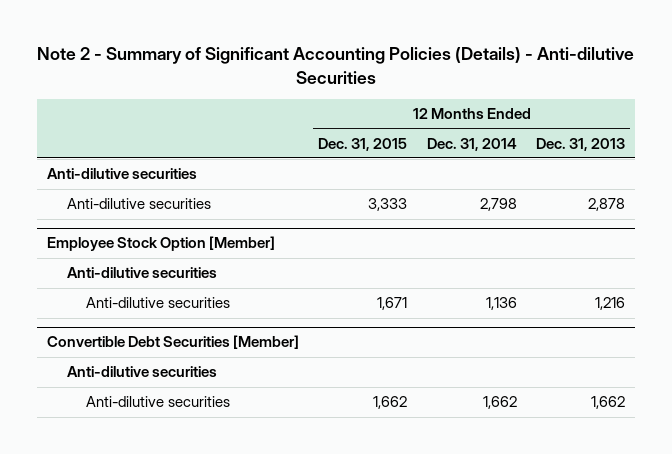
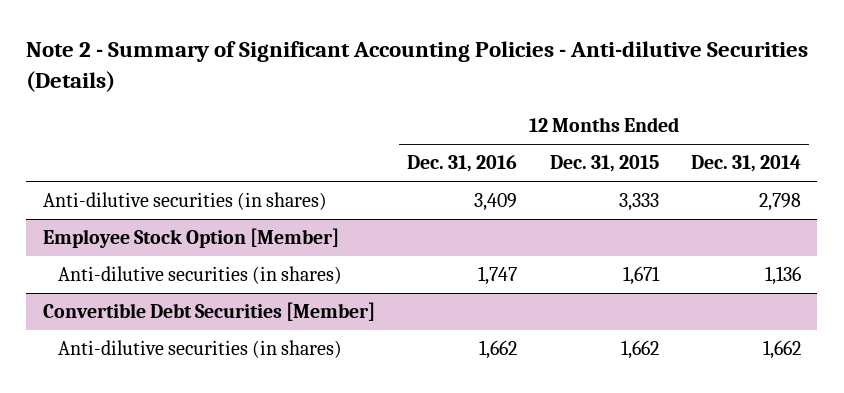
[36,47,634,84] Note 2 - Summary of Significant Accounting Policies (Details) - Anti-dilutive Securities -> [26,40,809,92] Note 2 - Summary of Significant Accounting Policies - Anti-dilutive Securities (Details)
[536,137,626,151] Dec. 31, 2013 -> none
none -> [407,155,518,173] Dec. 31, 2016
[46,168,197,180] Anti-dilutive securities -> none
[66,198,211,210] Anti-dilutive securities -> [42,192,327,211] Anti-dilutive securities (in shares)
[66,267,217,279] Anti-dilutive securities -> none
[86,297,231,309] Anti-dilutive securities -> [57,266,342,285] Anti-dilutive securities (in shares)
[66,366,217,378] Anti-dilutive securities -> none
[86,396,231,408] Anti-dilutive securities -> [57,340,342,359] Anti-dilutive securities (in shares)

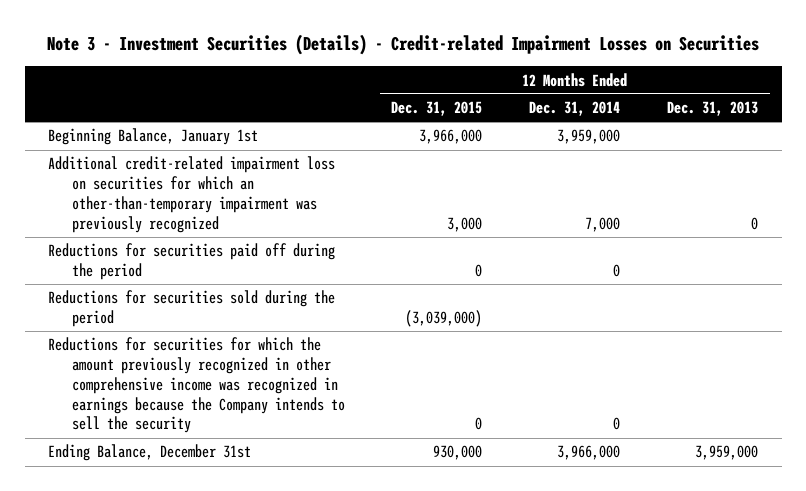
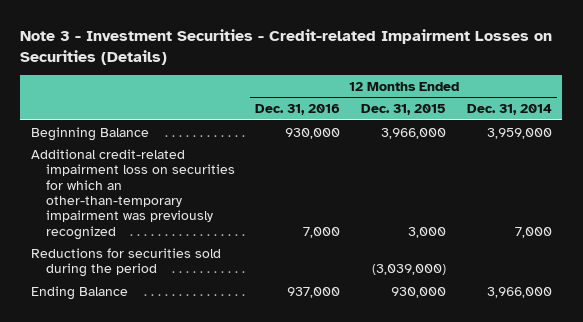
[47,33,760,55] Note 3 - Investment Securities (Details) - Credit-related Impairment Losses on Securities -> [20,29,553,65] Note 3 - Investment Securities - Credit-related Impairment Losses on Securities (Details)
[667,101,759,117] Dec. 31, 2013 -> none
none -> [255,104,341,116] Dec. 31, 2016
[48,128,259,146] Beginning Balance, January 1st -> [30,126,149,141] Beginning Balance
[48,243,336,281] Reductions for securities paid off during the period -> none
[48,337,345,434] Reductions for securities for which the amount previously recognized in other comprehensive income was recognized in earnings because the Company intends to sell the security -> none
[48,444,252,462] Ending Balance, December 31st -> [30,285,128,300] Ending Balance

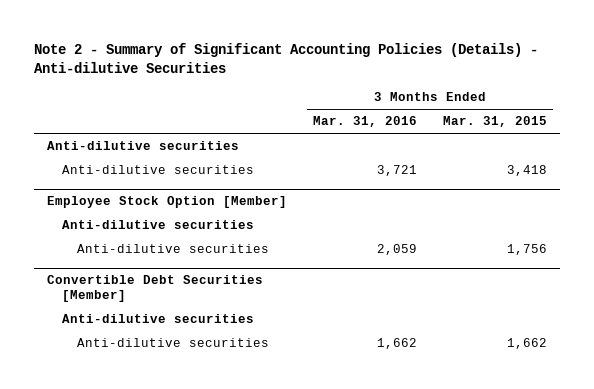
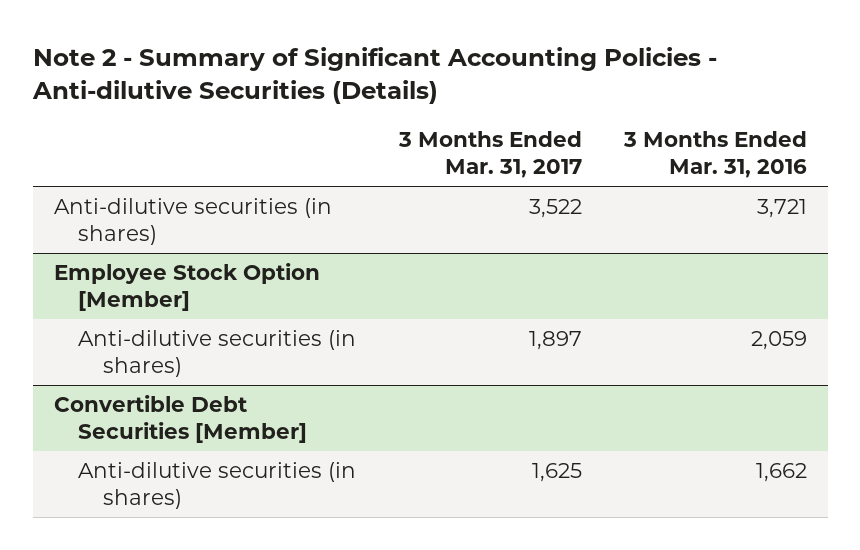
[34,42,539,73] Note 2 - Summary of Significant Accounting Policies (Details) - Anti-dilutive Securities -> [31,46,717,104] Note 2 - Summary of Significant Accounting Policies - Anti-dilutive Securities (Details)
[442,116,547,128] Mar. 31, 2015 -> none
none -> [397,131,582,179] 3 Months Ended Mar. 31, 2017
[47,141,240,151] Anti-dilutive securities -> none
[62,165,255,175] Anti-dilutive securities -> [53,197,332,245] Anti-dilutive securities (in shares)
[62,220,255,230] Anti-dilutive securities -> none
[77,244,270,254] Anti-dilutive securities -> [78,329,357,377] Anti-dilutive securities (in shares)
[62,314,255,324] Anti-dilutive securities -> none
[77,338,270,348] Anti-dilutive securities -> [78,461,357,509] Anti-dilutive securities (in shares)

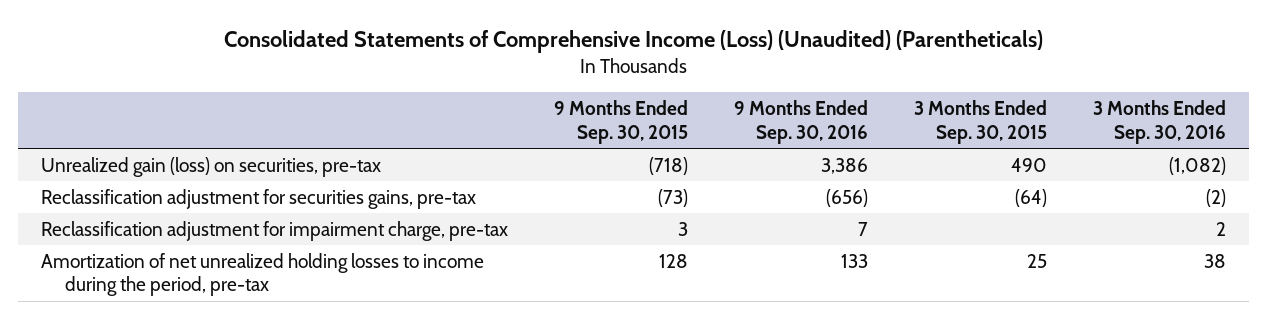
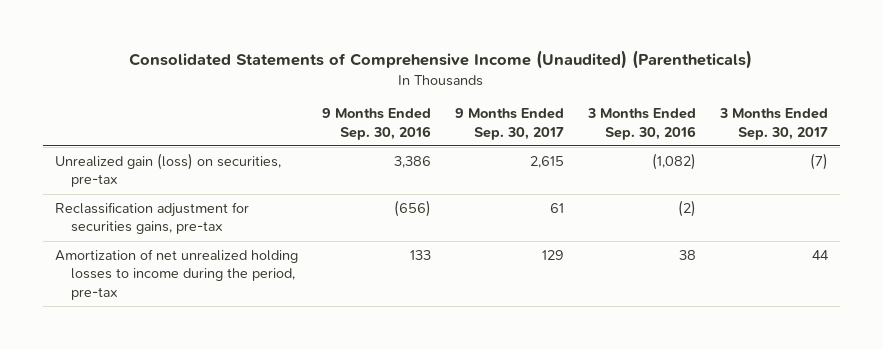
[223,30,1043,54] Consolidated Statements of Comprehensive Income (Loss) (Unaudited) (Parentheticals) -> [129,50,753,70] Consolidated Statements of Comprehensive Income (Unaudited) (Parentheticals)
[554,99,689,144] 9 Months Ended Sep. 30, 2015 -> none
[914,99,1048,144] 3 Months Ended Sep. 30, 2015 -> none
none -> [454,108,564,140] 9 Months Ended Sep. 30, 2017
none -> [718,108,828,140] 3 Months Ended Sep. 30, 2017
[40,220,508,241] Reclassification adjustment for impairment charge, pre-tax -> none

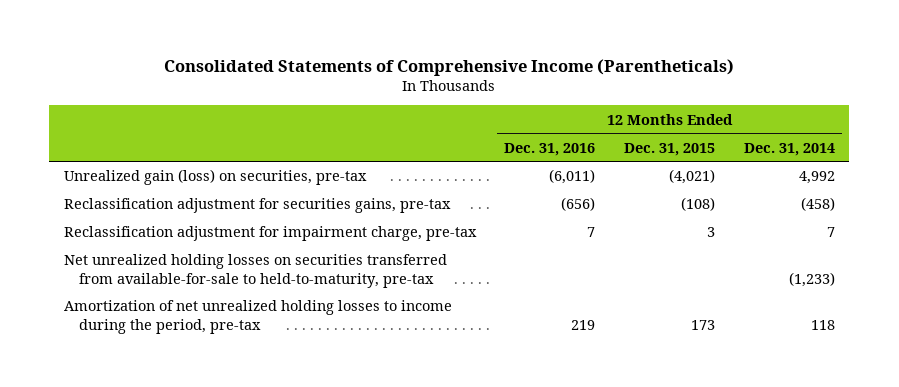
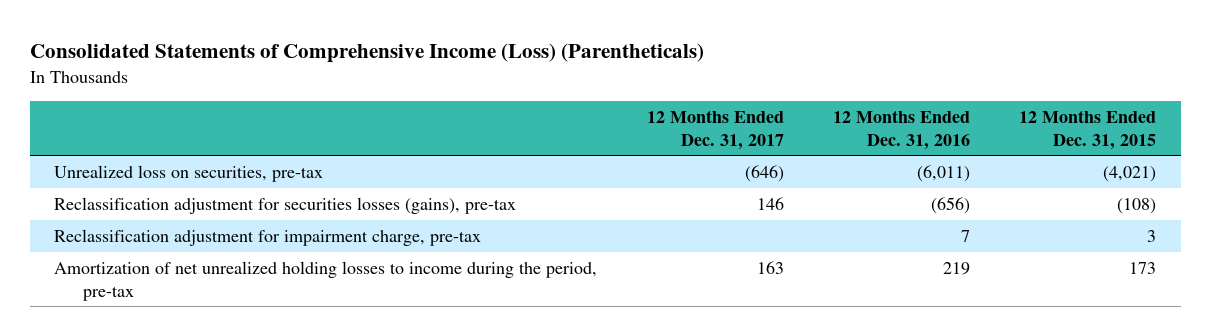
[164,58,735,76] Consolidated Statements of Comprehensive Income (Parentheticals) -> [29,43,704,64] Consolidated Statements of Comprehensive Income (Loss) (Parentheticals)
[743,142,835,156] Dec. 31, 2014 -> none
none -> [646,109,784,150] 12 Months Ended Dec. 31, 2017
[63,169,367,186] Unrealized gain (loss) on securities, pre-tax -> [54,164,324,182] Unrealized loss on securities, pre-tax
[63,198,451,214] Reclassification adjustment for securities gains, pre-tax -> [54,196,517,214] Reclassification adjustment for securities losses (gains), pre-tax
[63,254,447,288] Net unrealized holding losses on securities transferred from available-for-sale to held-to-maturity, pre-tax -> none

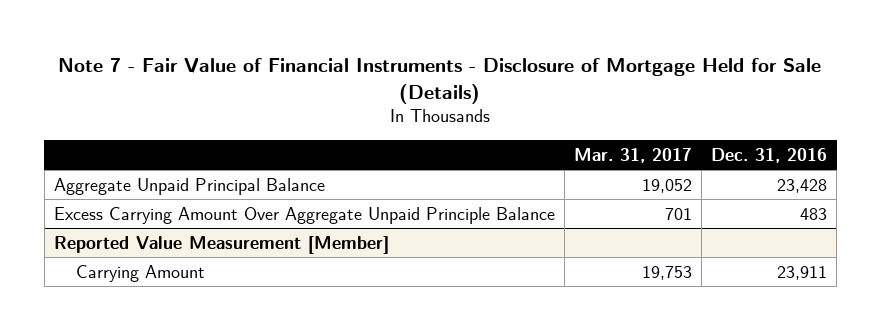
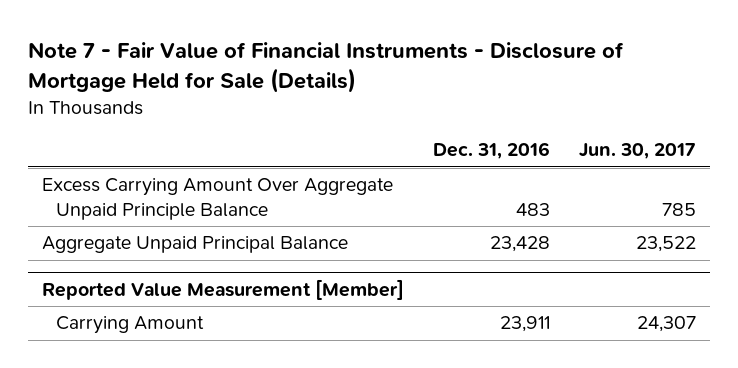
[573,147,692,163] Mar. 31, 2017 -> none
none -> [578,143,696,160] Jun. 30, 2017
[53,177,325,195] Aggregate Unpaid Principal Balance -> [42,236,349,254] Aggregate Unpaid Principal Balance

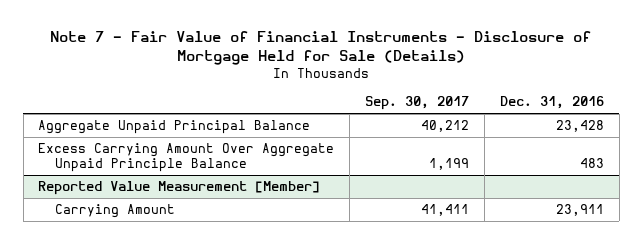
[578,143,696,160] Jun. 30, 2017 -> none
none -> [365,96,470,111] Sep. 30, 2017
[42,178,394,221] Excess Carrying Amount Over Aggregate Unpaid Principle Balance -> [38,143,335,173] Excess Carrying Amount Over Aggregate Unpaid Principle Balance

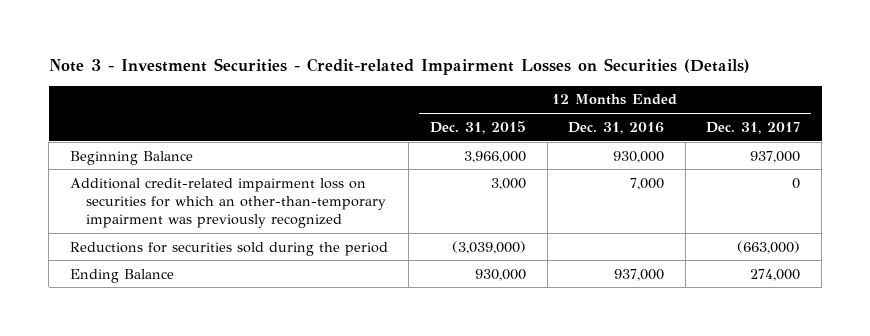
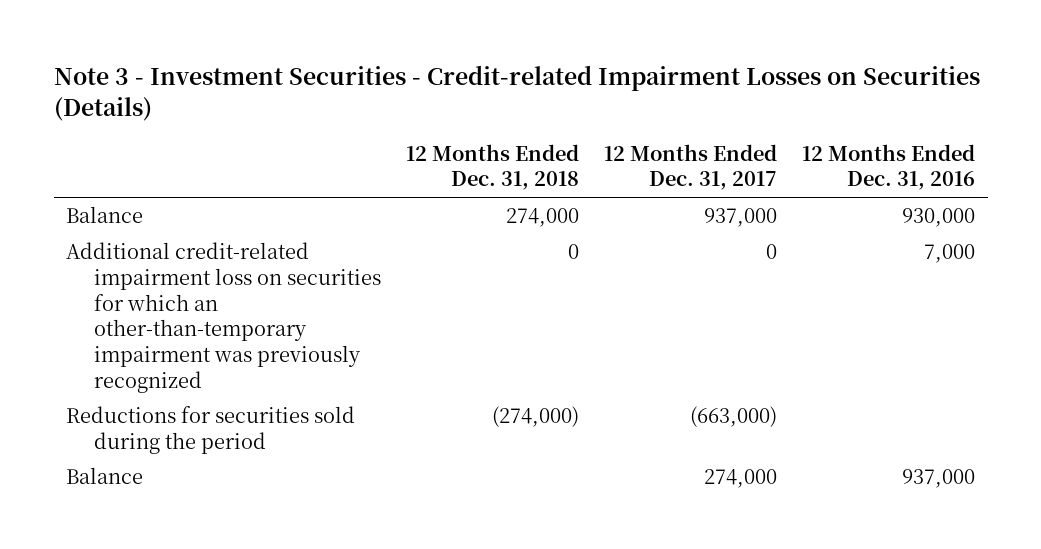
[430,120,527,134] Dec. 31, 2015 -> none
none -> [405,143,579,191] 12 Months Ended Dec. 31, 2018
[69,150,193,165] Beginning Balance -> [66,206,144,224] Balance
[69,268,174,283] Ending Balance -> [66,467,144,485] Balance

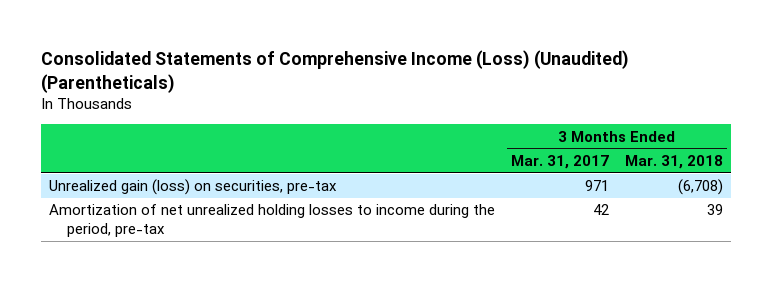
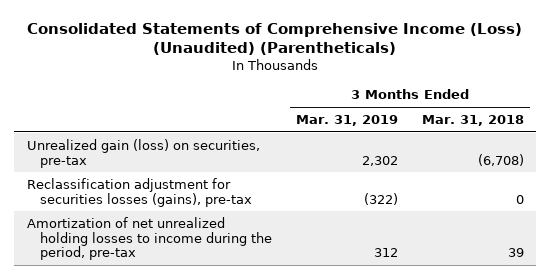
[511,154,610,169] Mar. 31, 2017 -> none
none -> [296,114,399,126] Mar. 31, 2019
none -> [26,177,252,207] Reclassification adjustment for securities losses (gains), pre-tax

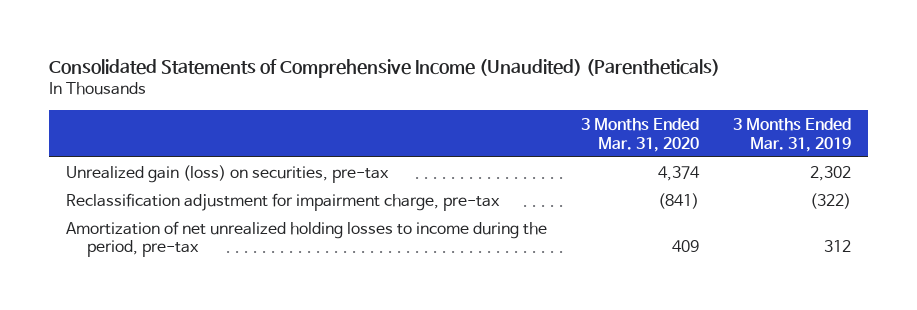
[27,22,523,56] Consolidated Statements of Comprehensive Income (Loss) (Unaudited) (Parentheticals) -> [49,59,721,79] Consolidated Statements of Comprehensive Income (Unaudited) (Parentheticals)
[422,114,525,126] Mar. 31, 2018 -> none
none -> [581,117,700,152] 3 Months Ended Mar. 31, 2020
[26,177,252,207] Reclassification adjustment for securities losses (gains), pre-tax -> [66,192,501,211] Reclassification adjustment for impairment charge, pre-tax

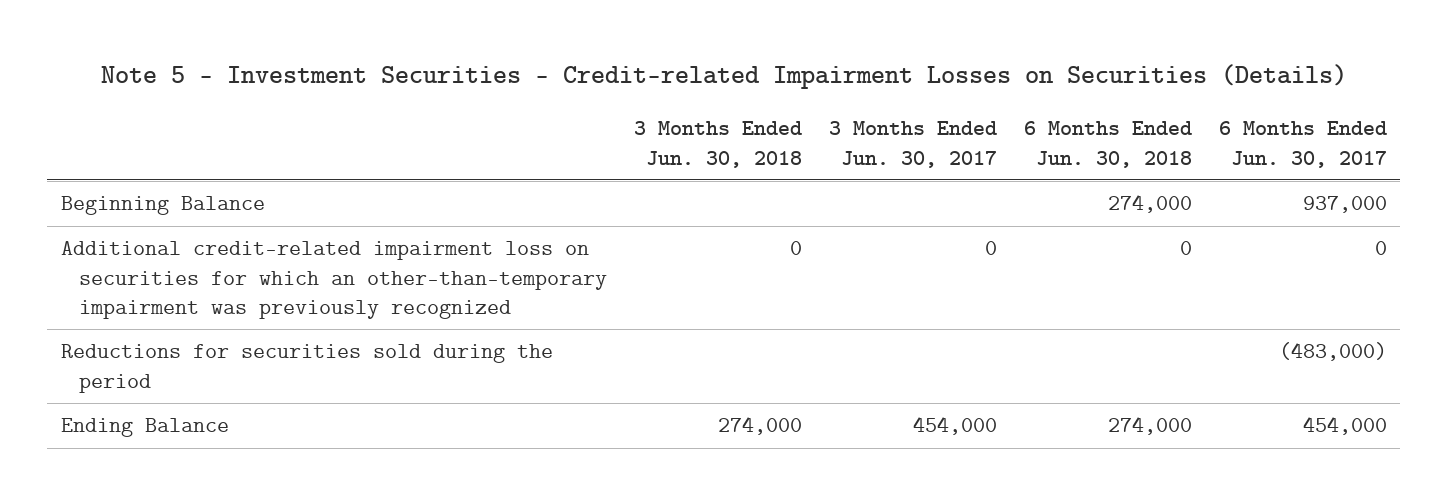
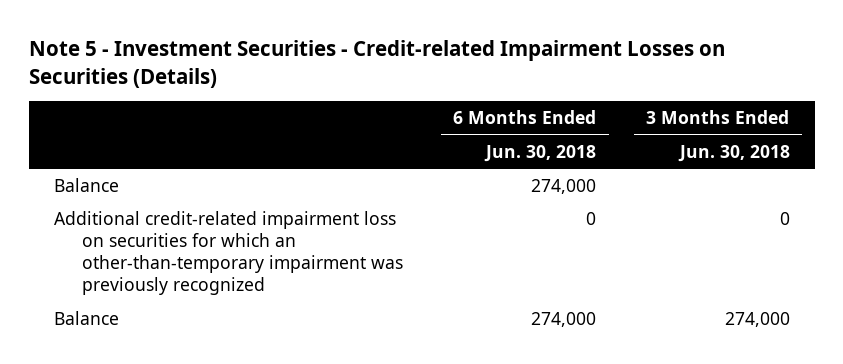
[829,121,998,168] 3 Months Ended Jun. 30, 2017 -> none
[1218,121,1387,168] 6 Months Ended Jun. 30, 2017 -> none
[60,196,265,216] Beginning Balance -> [53,178,119,193] Balance
[60,344,553,393] Reductions for securities sold during the period -> none
[60,418,229,438] Ending Balance -> [53,311,119,326] Balance

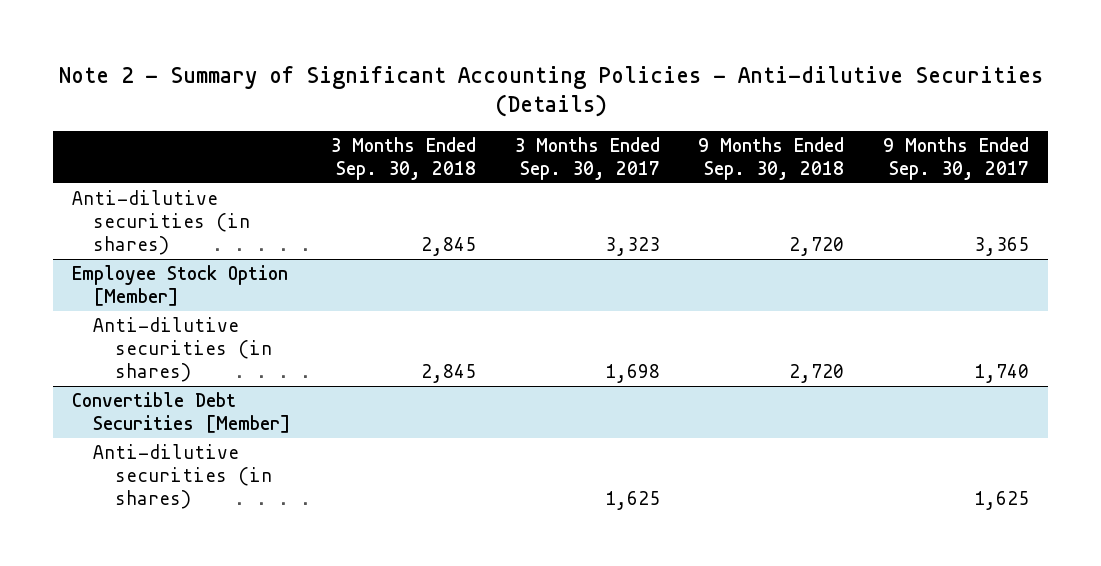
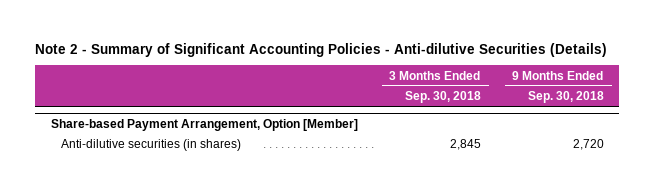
[514,136,661,181] 3 Months Ended Sep. 30, 2017 -> none
[882,136,1029,181] 9 Months Ended Sep. 30, 2017 -> none
[72,189,251,256] Anti-dilutive securities (in shares) -> none
[72,264,289,307] Employee Stock Option [Member] -> [51,119,359,132] Share-based Payment Arrangement, Option [Member]
[72,391,292,434] Convertible Debt Securities [Member] -> none
[93,443,272,510] Anti-dilutive securities (in shares) -> none

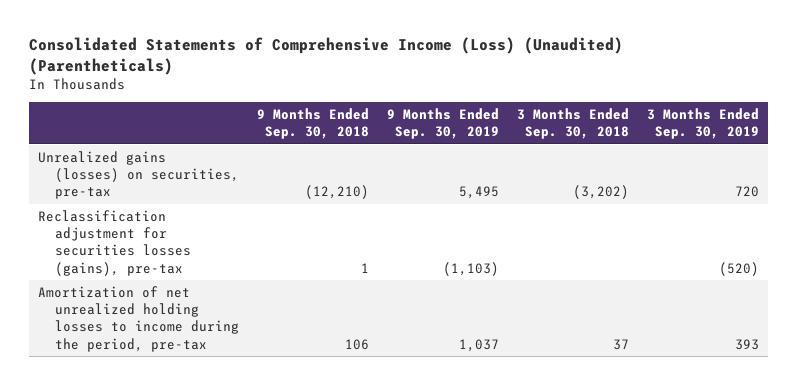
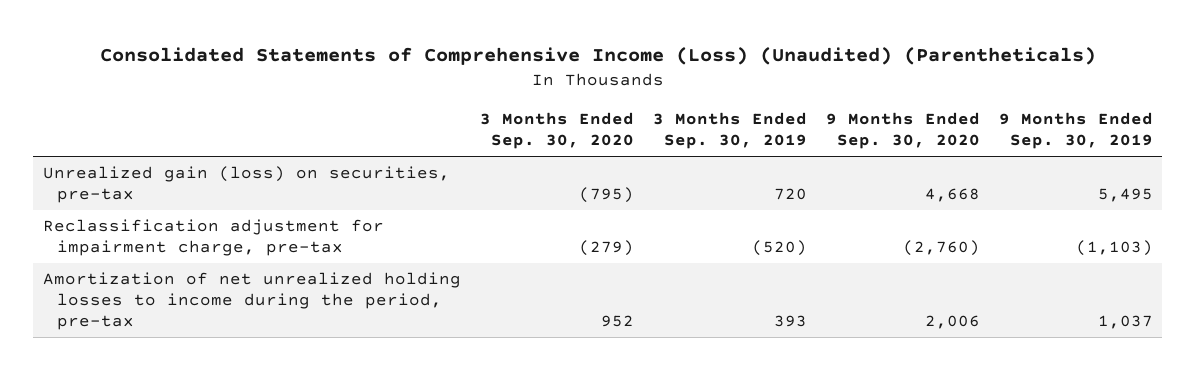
[257,107,370,140] 9 Months Ended Sep. 30, 2018 -> none
[517,107,630,140] 3 Months Ended Sep. 30, 2018 -> none
none -> [479,112,634,150] 3 Months Ended Sep. 30, 2020
none -> [825,112,980,150] 9 Months Ended Sep. 30, 2020
[38,150,240,200] Unrealized gains (losses) on securities, pre-tax -> [42,166,450,204] Unrealized gain (loss) on securities, pre-tax
[38,209,192,276] Reclassification adjustment for securities losses (gains), pre-tax -> [42,219,384,257] Reclassification adjustment for impairment charge, pre-tax

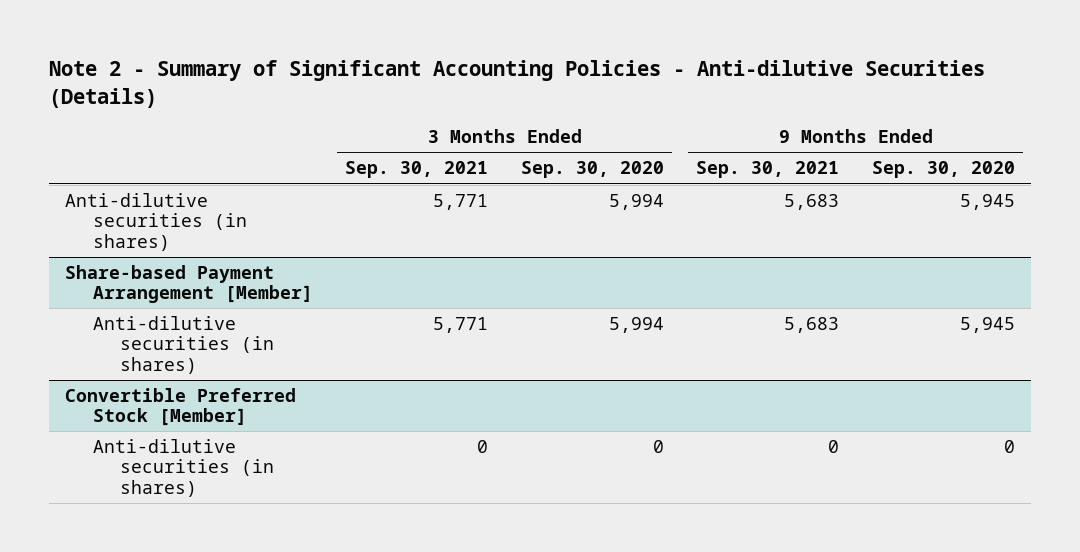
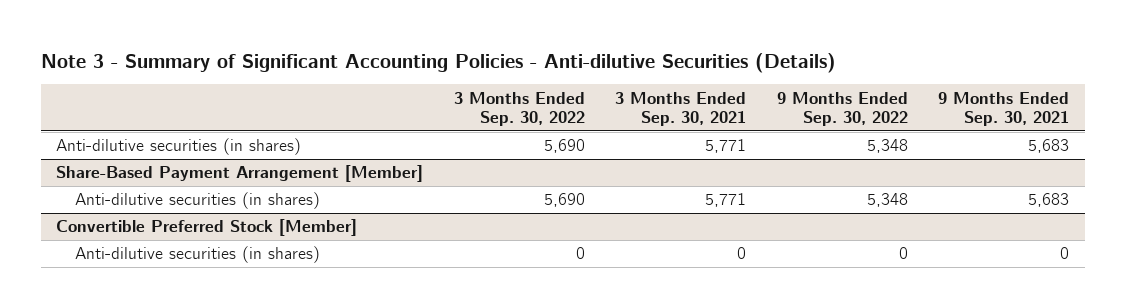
[48,60,985,108] Note 2 - Summary of Significant Accounting Policies - Anti-dilutive Securities (Details) -> [41,52,837,73] Note 3 - Summary of Significant Accounting Policies - Anti-dilutive Securities (Details)
[520,161,664,179] Sep. 30, 2020 -> none
[871,161,1015,179] Sep. 30, 2020 -> none
none -> [453,91,585,127] 3 Months Ended Sep. 30, 2022
none -> [776,91,908,127] 9 Months Ended Sep. 30, 2022
[64,264,313,304] Share-based Payment Arrangement [Member] -> [56,165,424,183] Share-Based Payment Arrangement [Member]

